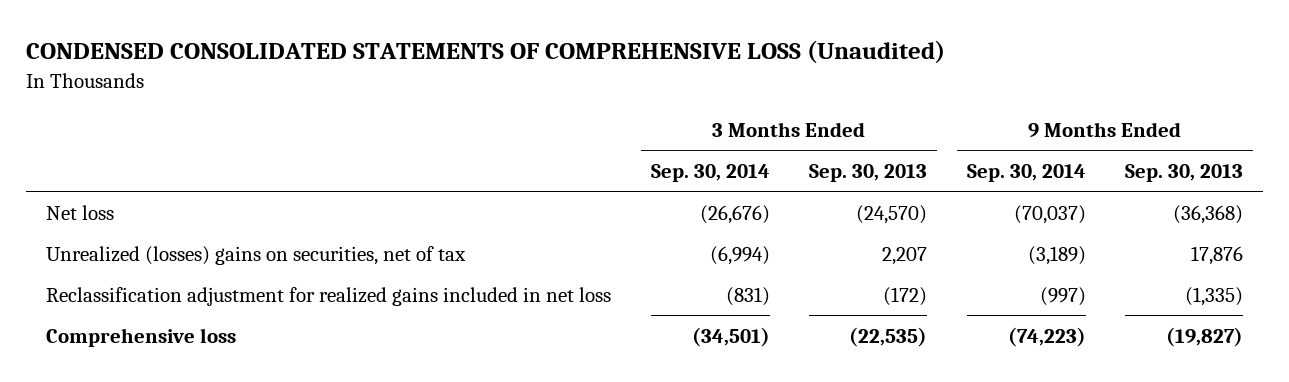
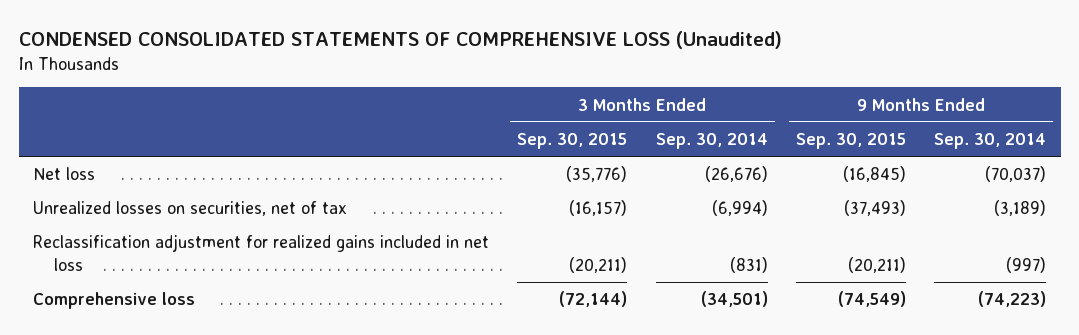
[809,163,928,182] Sep. 30, 2013 -> none
[1125,163,1244,182] Sep. 30, 2013 -> none
none -> [517,133,628,150] Sep. 30, 2015
none -> [795,133,906,150] Sep. 30, 2015
[46,245,467,265] Unrealized (losses) gains on securities, net of tax -> [32,201,347,217] Unrealized losses on securities, net of tax

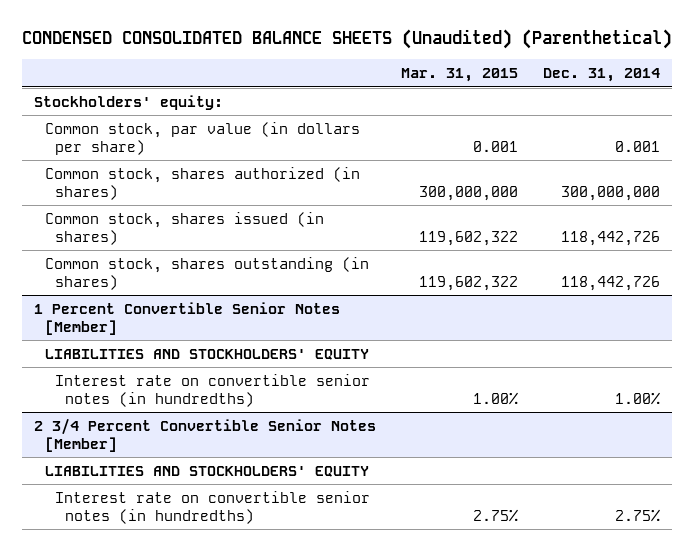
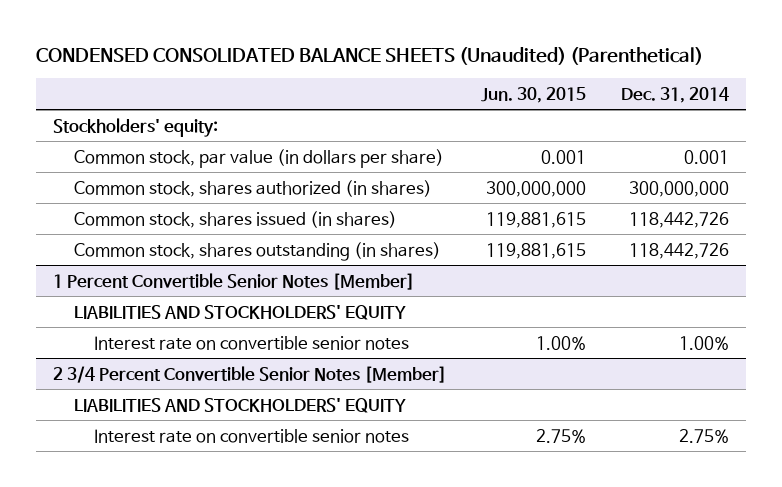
[401,67,519,82] Mar. 31, 2015 -> none
none -> [481,86,587,103] Jun. 30, 2015
[54,373,370,407] Interest rate on convertible senior notes (in hundredths) -> [94,335,410,350] Interest rate on convertible senior notes
[54,490,370,524] Interest rate on convertible senior notes (in hundredths) -> [94,428,410,443] Interest rate on convertible senior notes

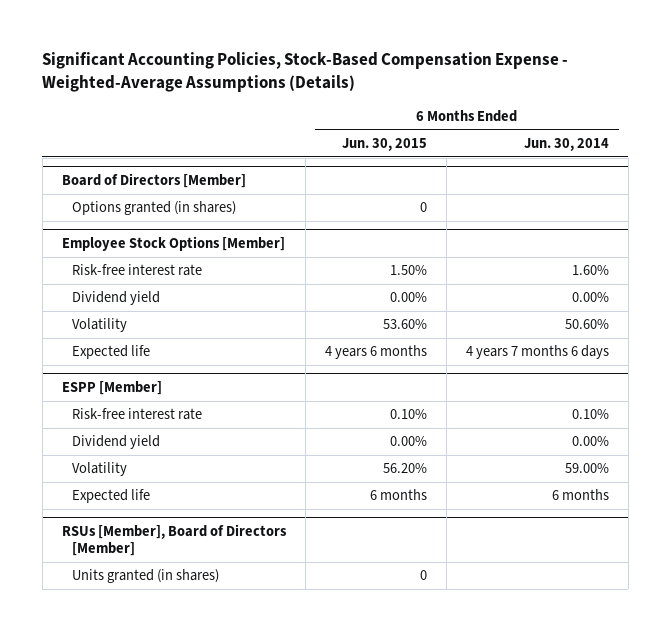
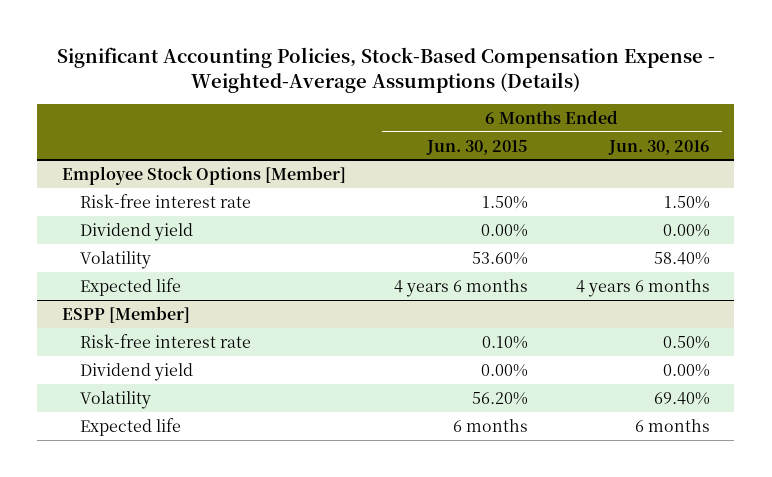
[523,138,609,152] Jun. 30, 2014 -> none
none -> [608,139,711,155] Jun. 30, 2016
[61,173,246,189] Board of Directors [Member] -> none
[72,201,237,216] Options granted (in shares) -> none
[61,524,287,557] RSUs [Member], Board of Directors [Member] -> none
[72,569,220,584] Units granted (in shares) -> none

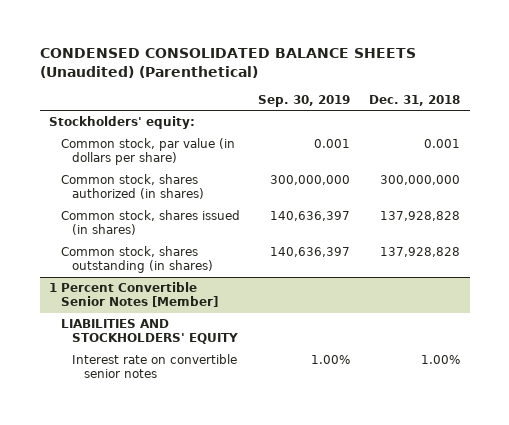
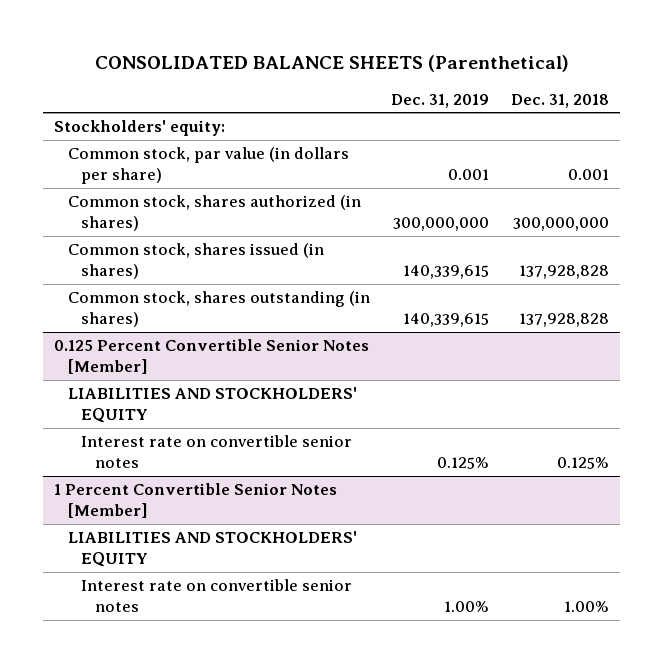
[39,48,416,78] CONDENSED CONSOLIDATED BALANCE SHEETS (Unaudited) (Parenthetical) -> [94,54,569,72] CONSOLIDATED BALANCE SHEETS (Parenthetical)
[258,94,351,107] Sep. 30, 2019 -> none
none -> [391,93,490,108] Dec. 31, 2019
none -> [54,339,370,375] 0.125 Percent Convertible Senior Notes [Member]
none -> [67,387,357,424] LIABILITIES AND STOCKHOLDERS' EQUITY
none -> [81,435,353,469] Interest rate on convertible senior notes

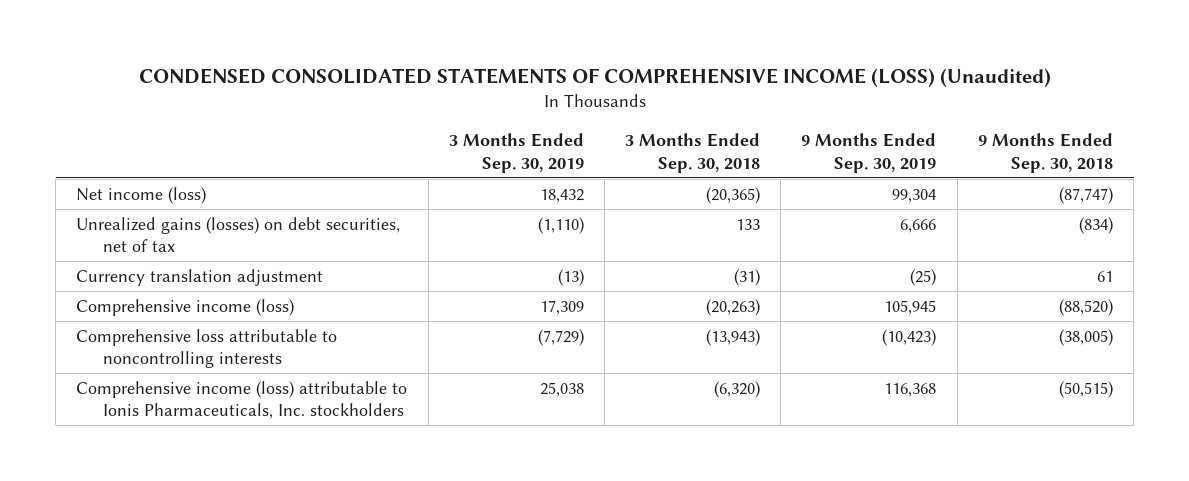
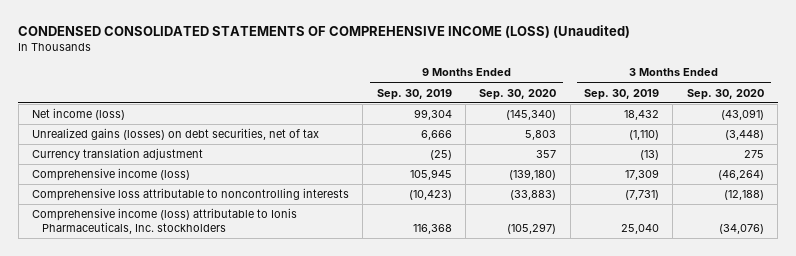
[625,133,761,173] 3 Months Ended Sep. 30, 2018 -> none
[977,133,1113,173] 9 Months Ended Sep. 30, 2018 -> none
none -> [479,88,557,100] Sep. 30, 2020
none -> [686,88,764,100] Sep. 30, 2020
[537,328,584,346] (7,729) -> [625,190,660,201] (7,731)
[539,381,584,397] 25,038 -> [621,224,660,235] 25,040

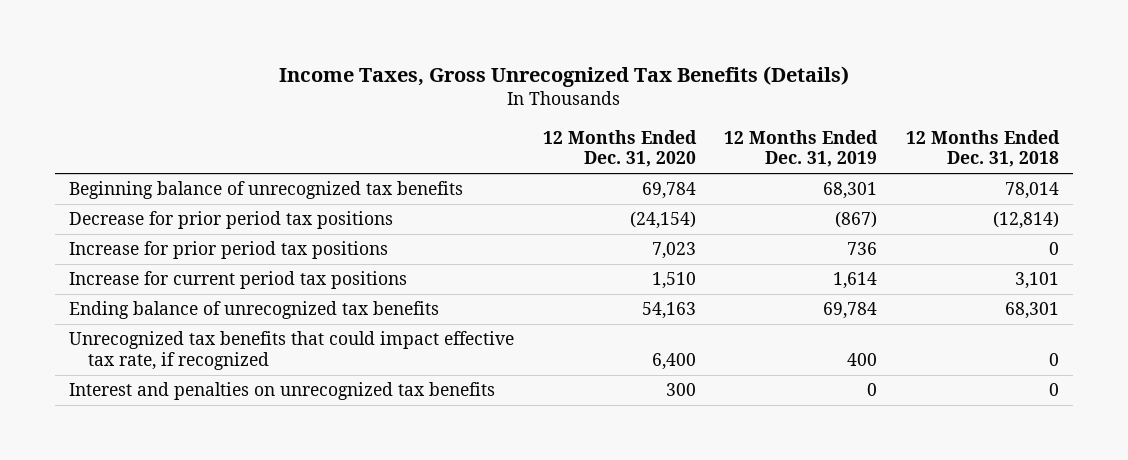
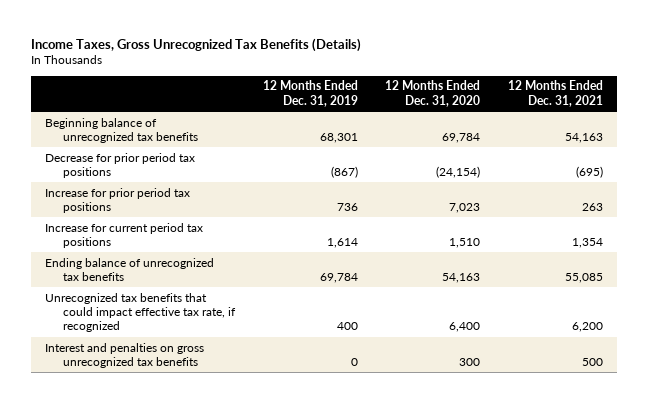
[906,129,1061,168] 12 Months Ended Dec. 31, 2018 -> none
none -> [508,80,604,107] 12 Months Ended Dec. 31, 2021
[69,382,496,401] Interest and penalties on unrecognized tax benefits -> [45,342,205,369] Interest and penalties on gross unrecognized tax benefits

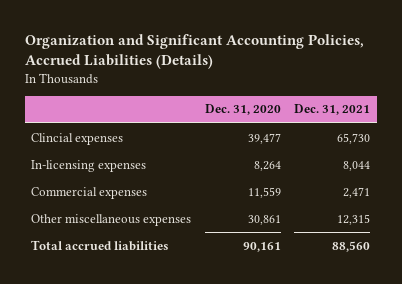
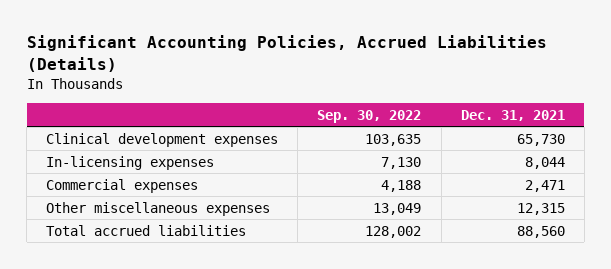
[24,33,364,70] Organization and Significant Accounting Policies, Accrued Liabilities (Details) -> [26,35,547,73] Significant Accounting Policies, Accrued Liabilities (Details)
[204,104,281,116] Dec. 31, 2020 -> none
none -> [317,109,422,123] Sep. 30, 2022
[31,132,124,145] Clincial expenses -> [46,132,279,147] Clinical development expenses

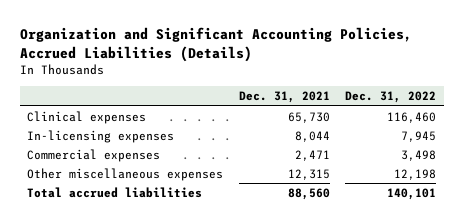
[26,35,547,73] Significant Accounting Policies, Accrued Liabilities (Details) -> [19,26,412,62] Organization and Significant Accounting Policies, Accrued Liabilities (Details)
[317,109,422,123] Sep. 30, 2022 -> none
none -> [345,91,437,104] Dec. 31, 2022
[46,132,279,147] Clinical development expenses -> [27,110,147,124] Clinical expenses

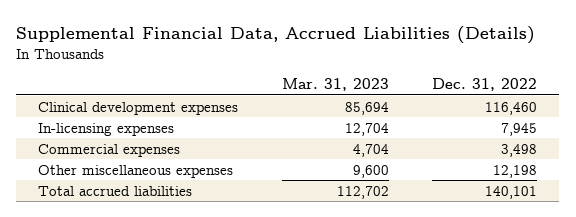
[19,26,412,62] Organization and Significant Accounting Policies, Accrued Liabilities (Details) -> [16,26,536,45] Supplemental Financial Data, Accrued Liabilities (Details)
[238,91,330,104] Dec. 31, 2021 -> none
none -> [281,78,389,92] Mar. 31, 2023
[27,110,147,124] Clinical expenses -> [38,101,239,115] Clinical development expenses

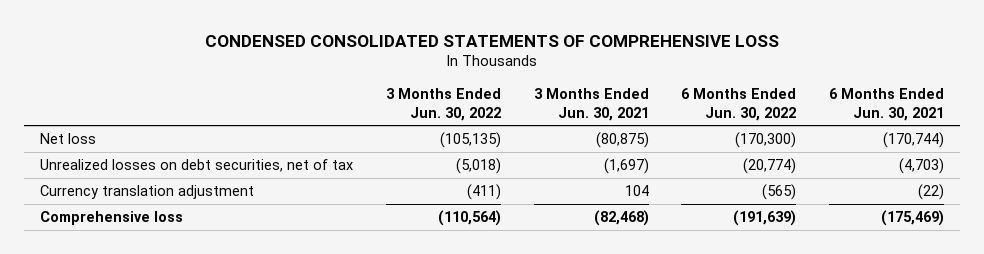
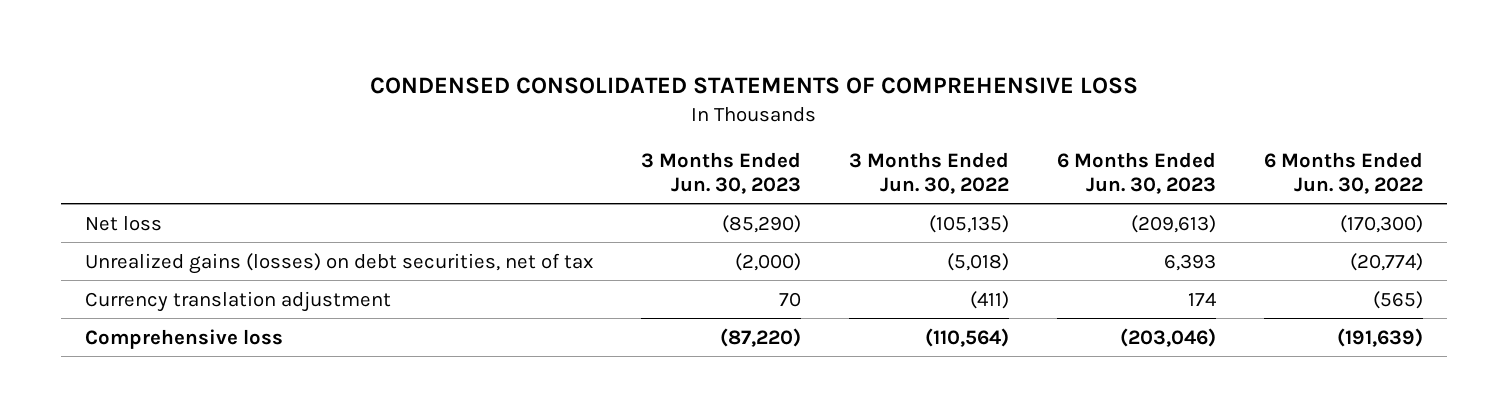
[533,88,649,121] 3 Months Ended Jun. 30, 2021 -> none
[828,88,944,121] 6 Months Ended Jun. 30, 2021 -> none
none -> [640,151,801,194] 3 Months Ended Jun. 30, 2023
none -> [1056,151,1216,194] 6 Months Ended Jun. 30, 2023
[40,159,354,173] Unrealized losses on debt securities, net of tax -> [84,252,593,274] Unrealized gains (losses) on debt securities, net of tax

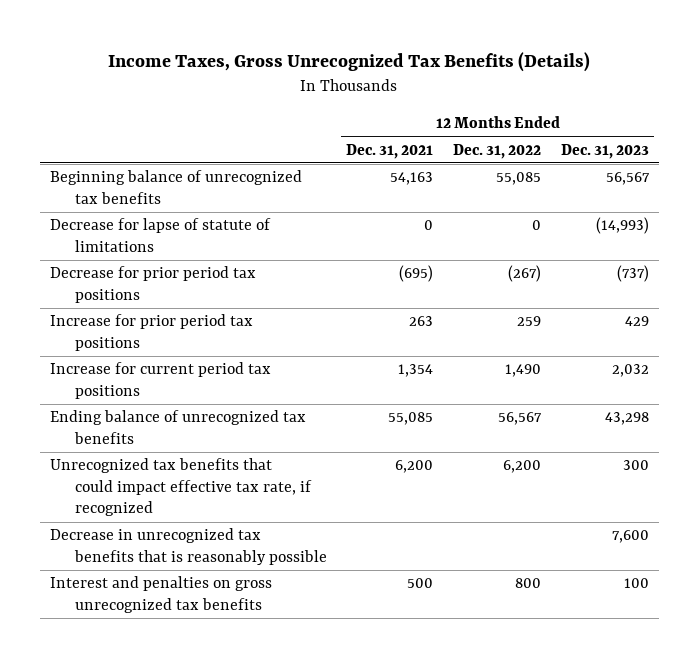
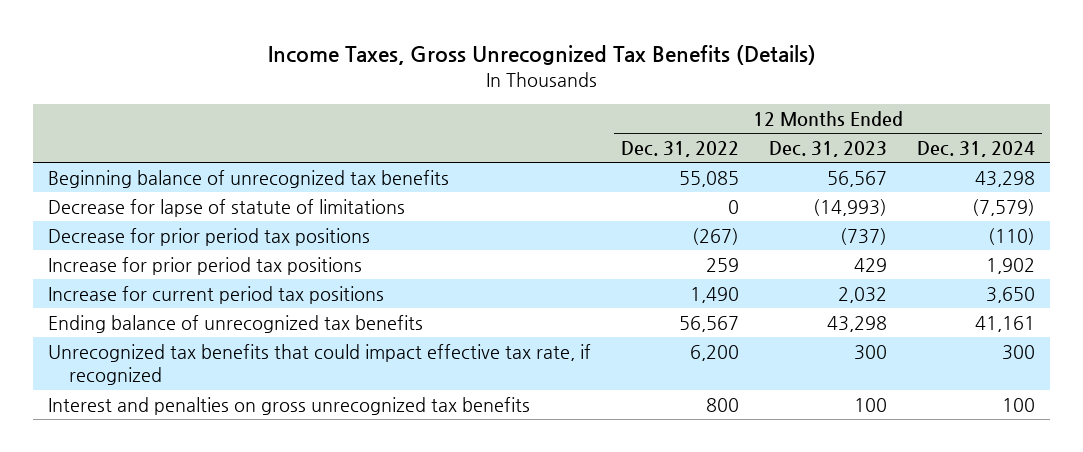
[346,143,434,159] Dec. 31, 2021 -> none
none -> [916,141,1035,158] Dec. 31, 2024
[49,528,327,565] Decrease in unrecognized tax benefits that is reasonably possible -> none

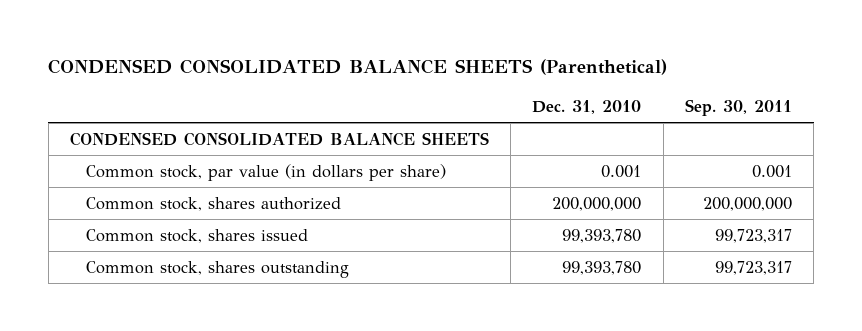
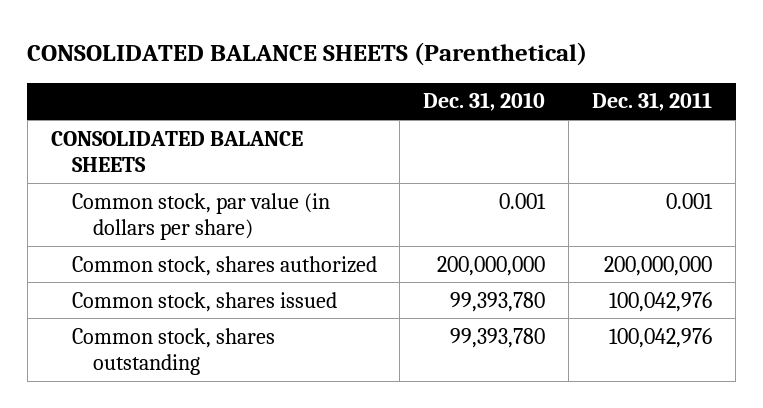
[48,59,668,76] CONDENSED CONSOLIDATED BALANCE SHEETS (Parenthetical) -> [27,42,588,67] CONSOLIDATED BALANCE SHEETS (Parenthetical)
[684,98,792,116] Sep. 30, 2011 -> none
none -> [592,92,713,112] Dec. 31, 2011
[69,131,489,146] CONDENSED CONSOLIDATED BALANCE SHEETS -> [50,130,303,173] CONSOLIDATED BALANCE SHEETS

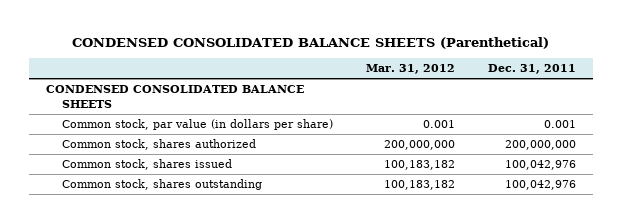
[27,42,588,67] CONSOLIDATED BALANCE SHEETS (Parenthetical) -> [71,36,549,49] CONDENSED CONSOLIDATED BALANCE SHEETS (Parenthetical)
[423,92,546,112] Dec. 31, 2010 -> none
none -> [365,64,455,75] Mar. 31, 2012
[50,130,303,173] CONSOLIDATED BALANCE SHEETS -> [45,85,304,108] CONDENSED CONSOLIDATED BALANCE SHEETS

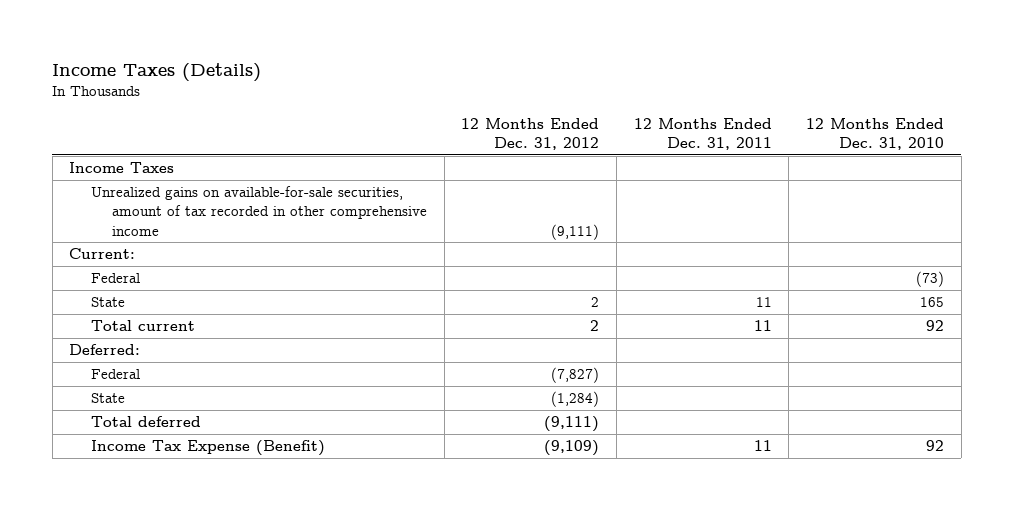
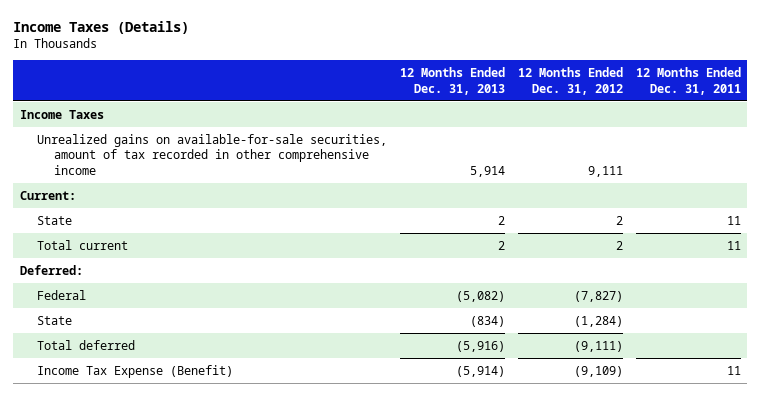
[806,117,945,150] 12 Months Ended Dec. 31, 2010 -> none
none -> [399,66,505,95] 12 Months Ended Dec. 31, 2013
[551,223,600,240] (9,111) -> [587,166,623,178] 9,111
[90,273,140,284] Federal -> none

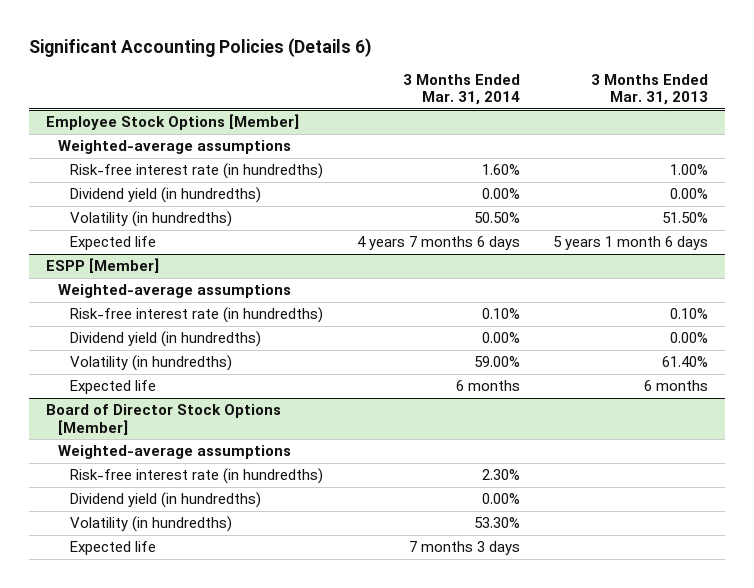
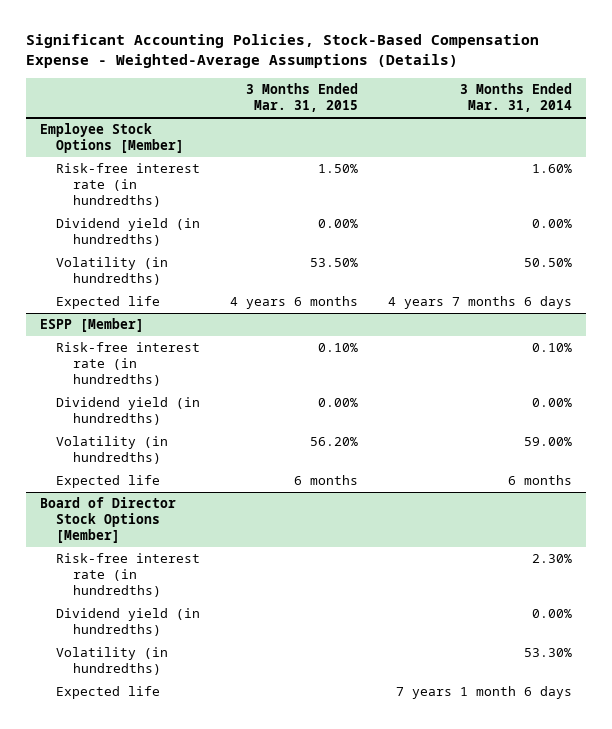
[29,37,373,57] Significant Accounting Policies (Details 6) -> [25,34,539,69] Significant Accounting Policies, Stock-Based Compensation Expense - Weighted-Average Assumptions (Details)
[591,73,709,106] 3 Months Ended Mar. 31, 2013 -> none
none -> [245,83,358,113] 3 Months Ended Mar. 31, 2015
[57,140,291,155] Weighted-average assumptions -> none
[57,284,291,299] Weighted-average assumptions -> none
[57,445,291,460] Weighted-average assumptions -> none
[408,541,520,556] 7 months 3 days -> [395,686,572,700] 7 years 1 month 6 days

